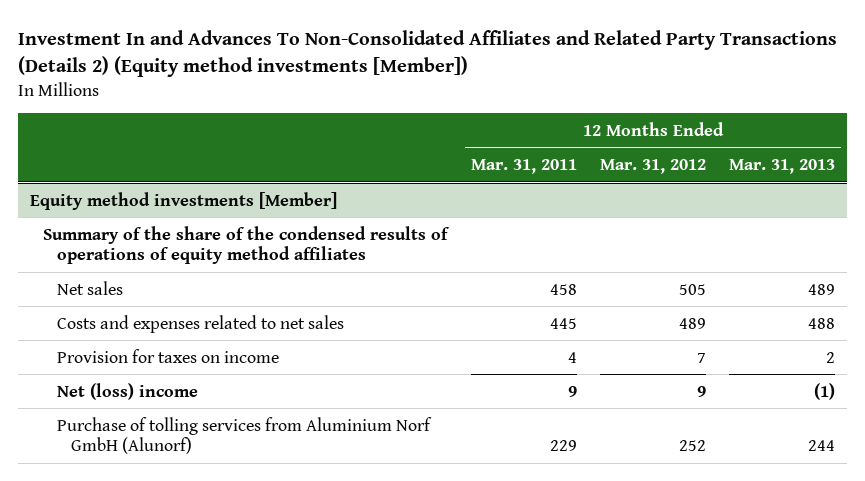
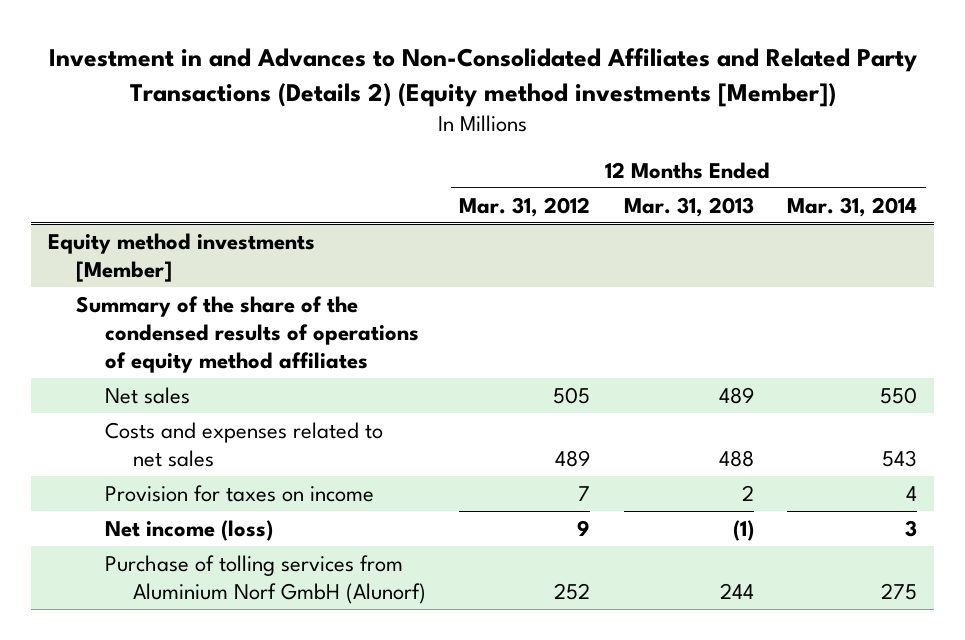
[17,30,837,78] Investment In and Advances To Non-Consolidated Affiliates and Related Party Transactions (Details 2) (Equity method investments [Member]) -> [48,47,917,107] Investment in and Advances to Non-Consolidated Affiliates and Related Party Transactions (Details 2) (Equity method investments [Member])
[470,159,577,175] Mar. 31, 2011 -> none
none -> [787,196,918,217] Mar. 31, 2014
[57,382,199,400] Net (loss) income -> [104,519,273,541] Net income (loss)

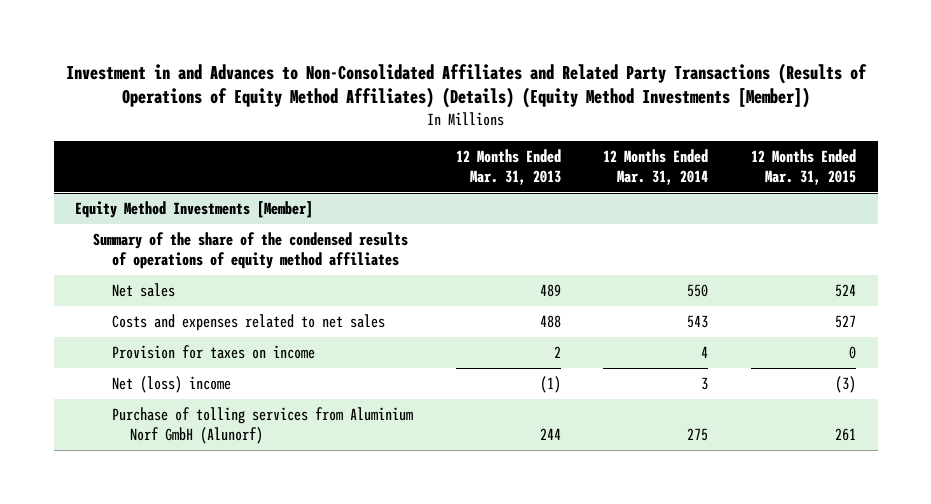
[48,47,917,107] Investment in and Advances to Non-Consolidated Affiliates and Related Party Transactions (Details 2) (Equity method investments [Member]) -> [65,62,867,109] Investment in and Advances to Non-Consolidated Affiliates and Related Party Transactions (Results of Operations of Equity Method Affiliates) (Details) (Equity Method Investments [Member])
[459,196,591,217] Mar. 31, 2012 -> none
none -> [751,149,857,185] 12 Months Ended Mar. 31, 2015
[48,232,316,283] Equity method investments [Member] -> [75,201,314,219] Equity Method Investments [Member]
[104,519,273,541] Net income (loss) -> [111,376,231,394] Net (loss) income

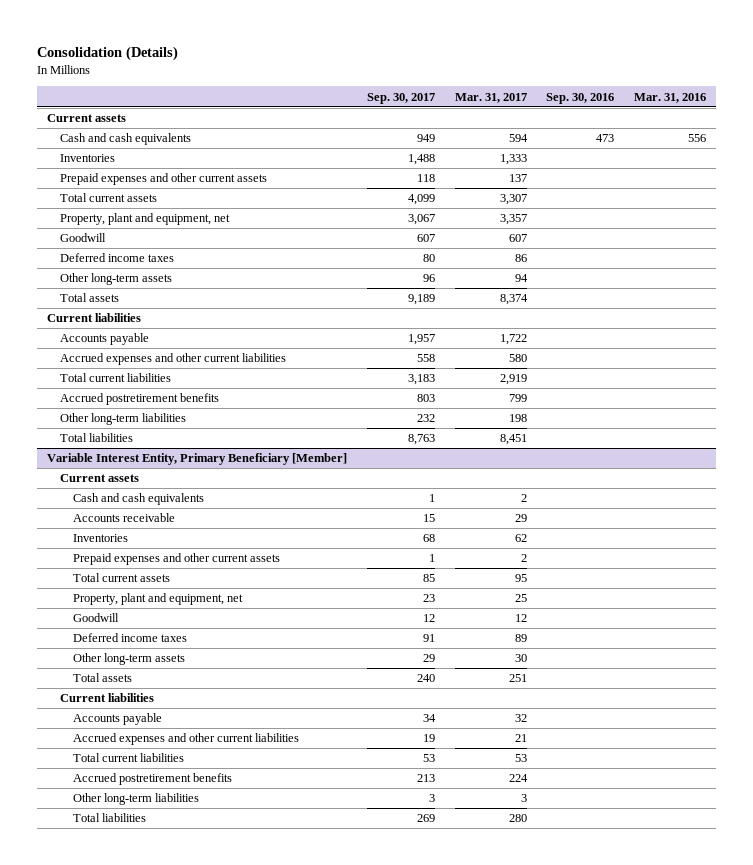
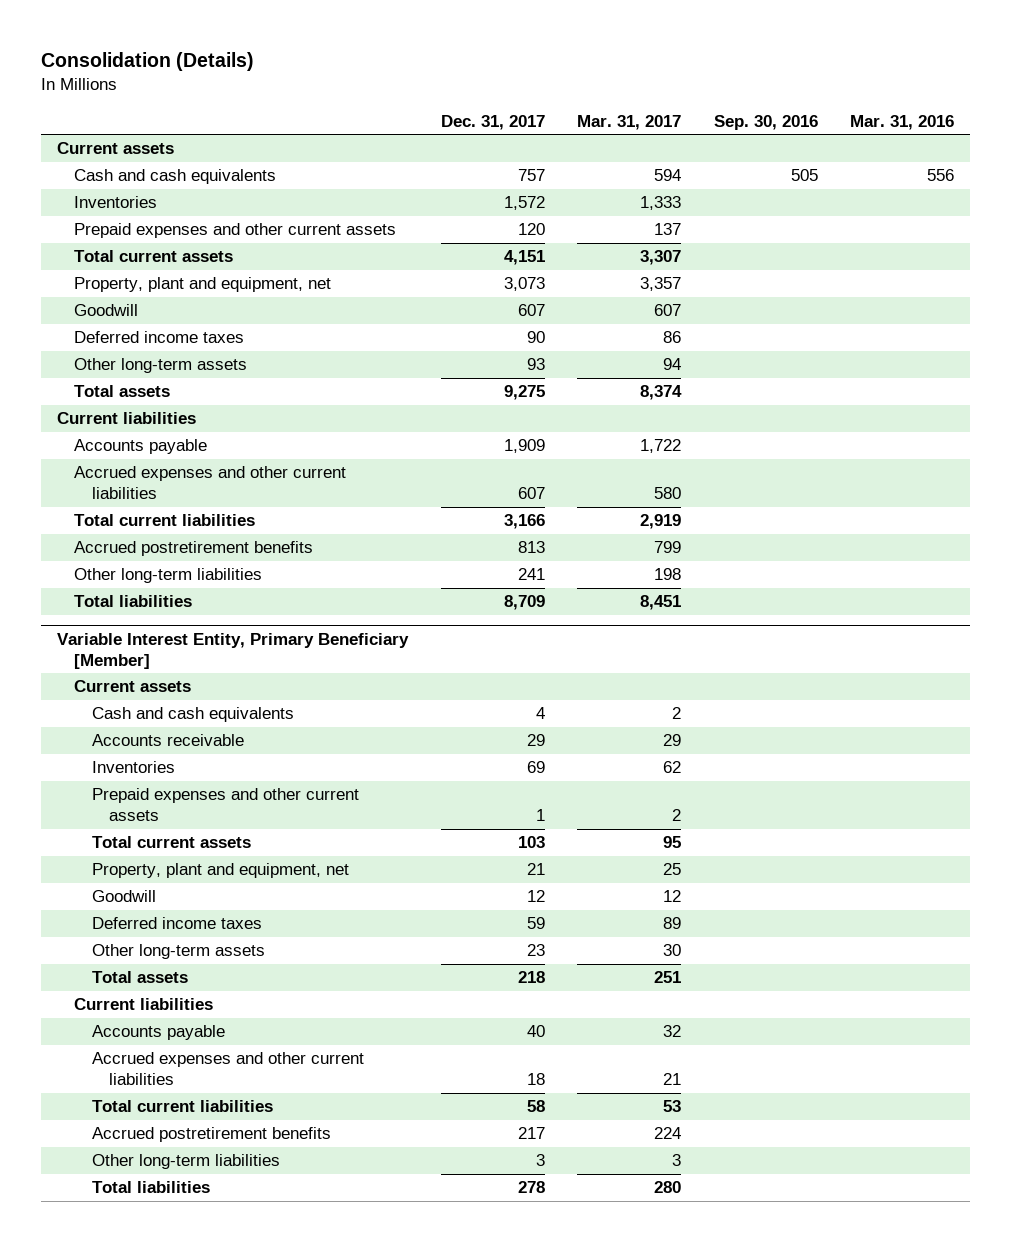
[367,92,436,104] Sep. 30, 2017 -> none
none -> [440,114,545,130] Dec. 31, 2017
[596,134,615,143] 473 -> [790,169,818,182] 505

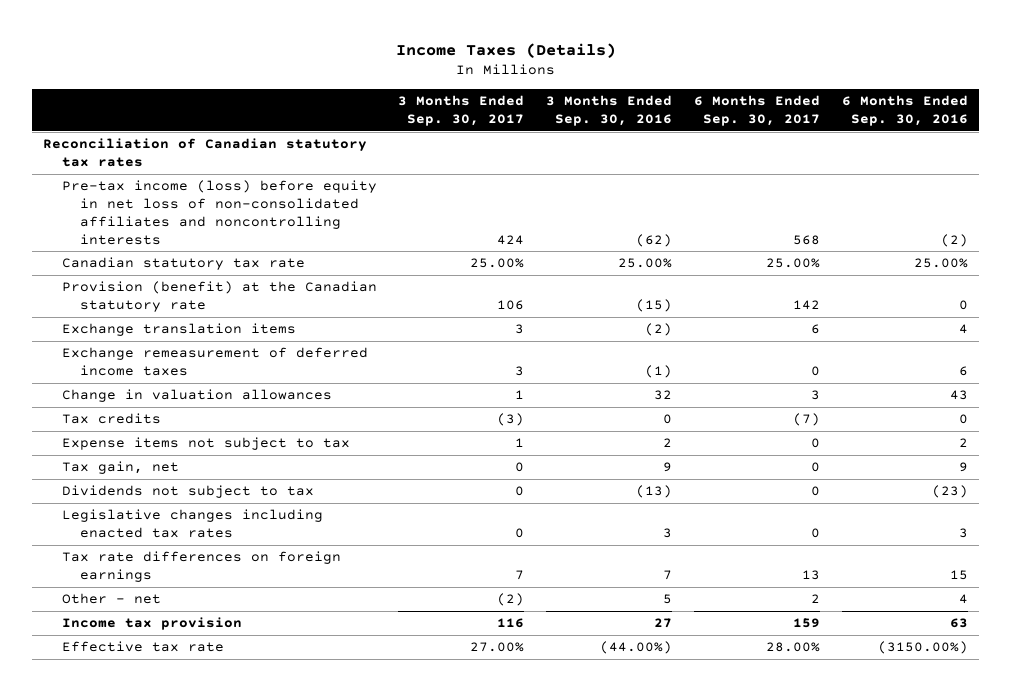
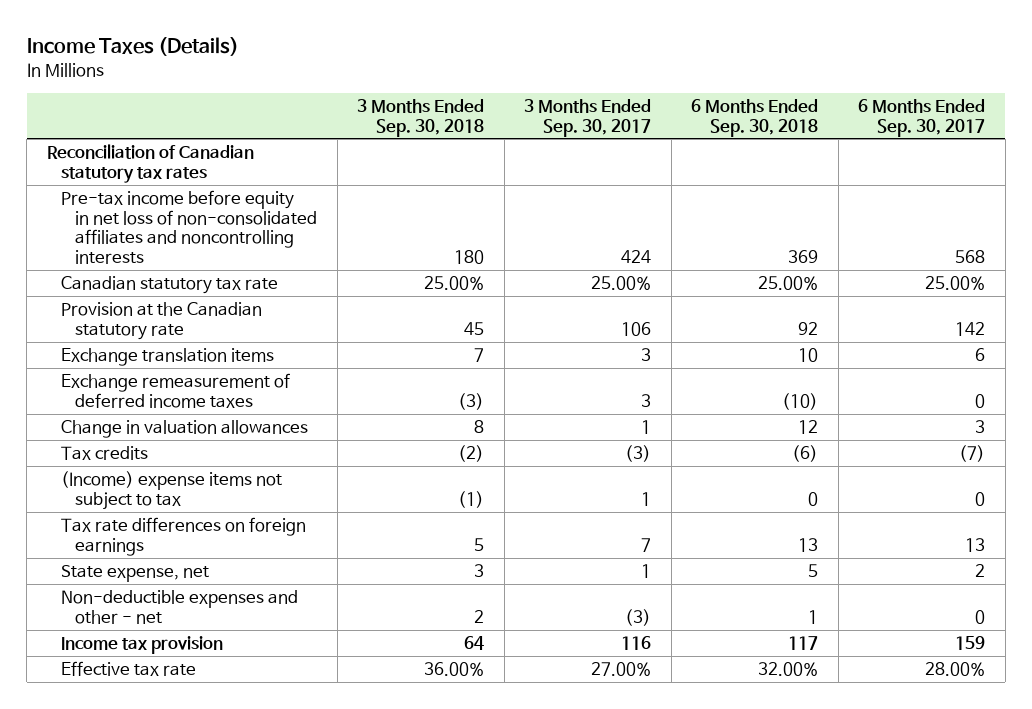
[546,95,673,127] 3 Months Ended Sep. 30, 2016 -> none
[842,95,969,127] 6 Months Ended Sep. 30, 2016 -> none
none -> [357,98,485,137] 3 Months Ended Sep. 30, 2018
none -> [691,98,819,137] 6 Months Ended Sep. 30, 2018
[61,180,377,245] Pre-tax income (loss) before equity in net loss of non-consolidated affiliates and noncontrolling interests -> [60,190,318,265] Pre-tax income before equity in net loss of non-consolidated affiliates and noncontrolling interests
[61,281,377,313] Provision (benefit) at the Canadian statutory rate -> [60,302,262,340] Provision at the Canadian statutory rate
[61,461,179,475] Tax gain, net -> none
[61,485,314,499] Dividends not subject to tax -> none
[61,509,323,539] Legislative changes including enacted tax rates -> none
[61,437,350,451] Expense items not subject to tax -> [60,471,282,510] (Income) expense items not subject to tax
none -> [60,565,209,583] State expense, net
[61,593,161,605] Other - net -> [60,590,298,624] Non-deductible expenses and other - net
[497,593,525,607] (2) -> [625,608,652,626] (3)
[811,594,821,604] 2 -> [975,609,986,624] 0

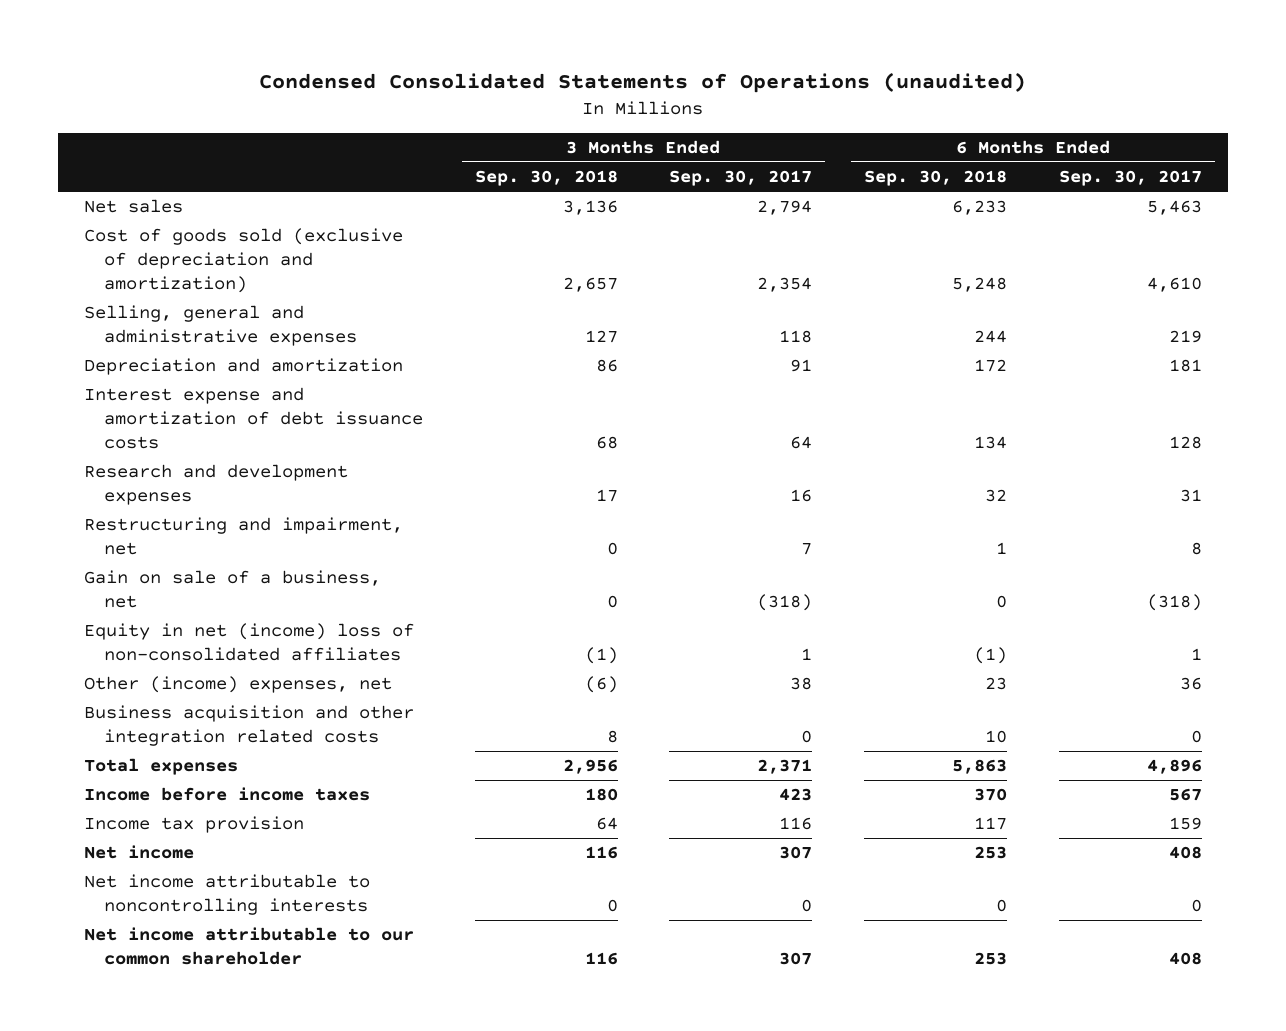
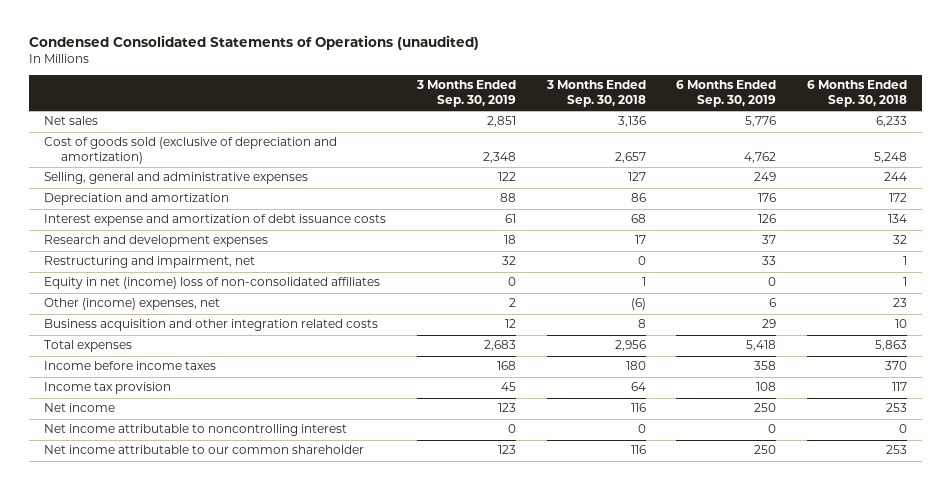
[669,170,813,187] Sep. 30, 2017 -> none
[1058,170,1202,187] Sep. 30, 2017 -> none
none -> [415,80,516,108] 3 Months Ended Sep. 30, 2019
none -> [676,80,777,108] 6 Months Ended Sep. 30, 2019
[83,570,381,608] Gain on sale of a business, net -> none
[584,646,618,664] (1) -> [641,277,646,287] 1
[974,646,1008,664] (1) -> [902,277,907,287] 1
[83,874,370,915] Net income attributable to noncontrolling interests -> [44,424,348,437] Net income attributable to noncontrolling interest

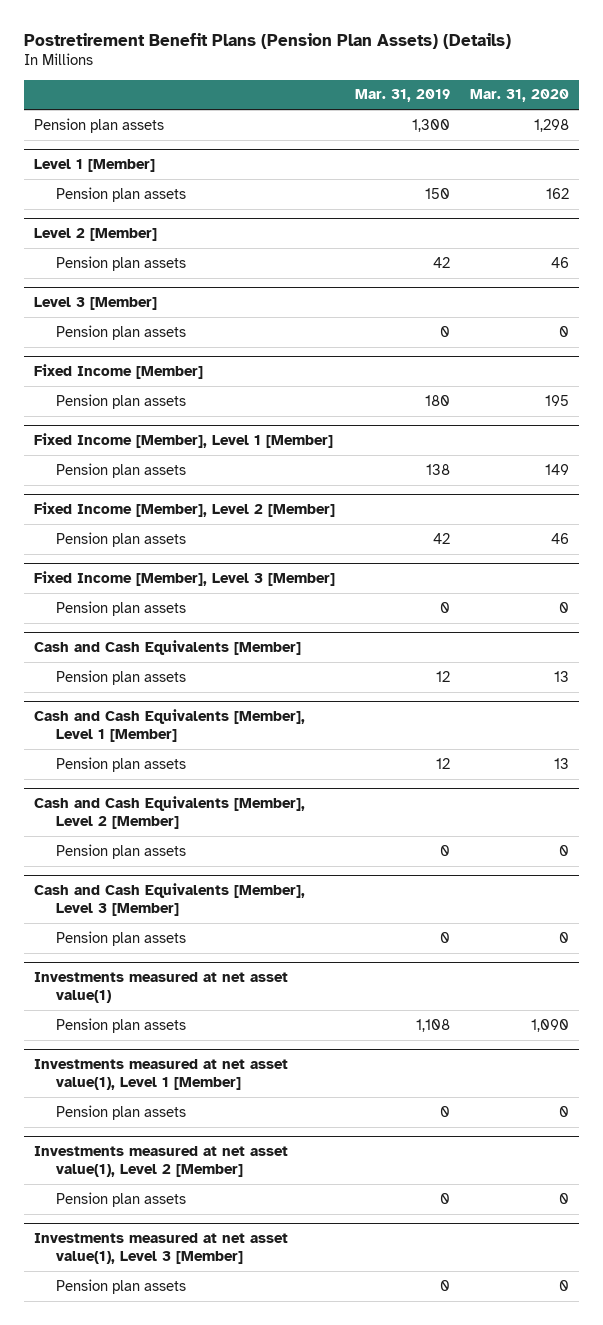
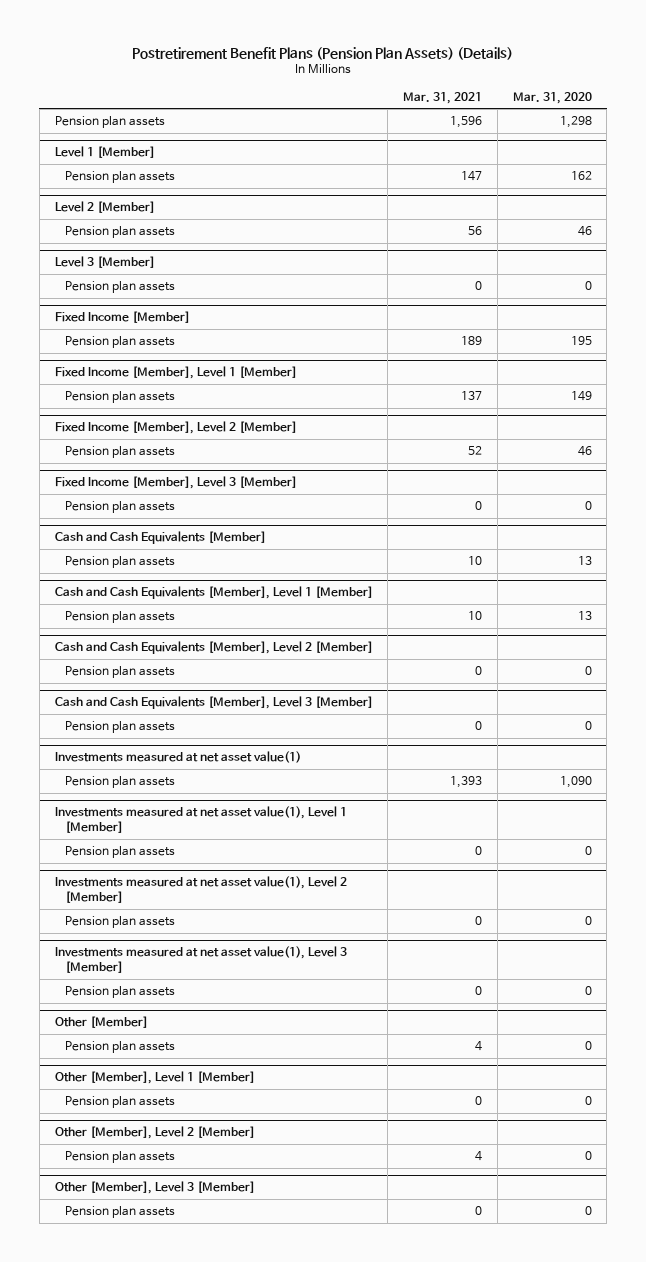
[355,89,451,103] Mar. 31, 2019 -> none
none -> [403,91,483,104] Mar. 31, 2021
none -> [54,1016,148,1029] Other [Member]
none -> [65,1040,176,1053] Pension plan assets
none -> [54,1071,255,1085] Other [Member], Level 1 [Member]
none -> [65,1095,176,1108] Pension plan assets
none -> [54,1126,255,1140] Other [Member], Level 2 [Member]
none -> [65,1150,176,1163] Pension plan assets
none -> [54,1181,255,1195] Other [Member], Level 3 [Member]
none -> [65,1205,176,1218] Pension plan assets

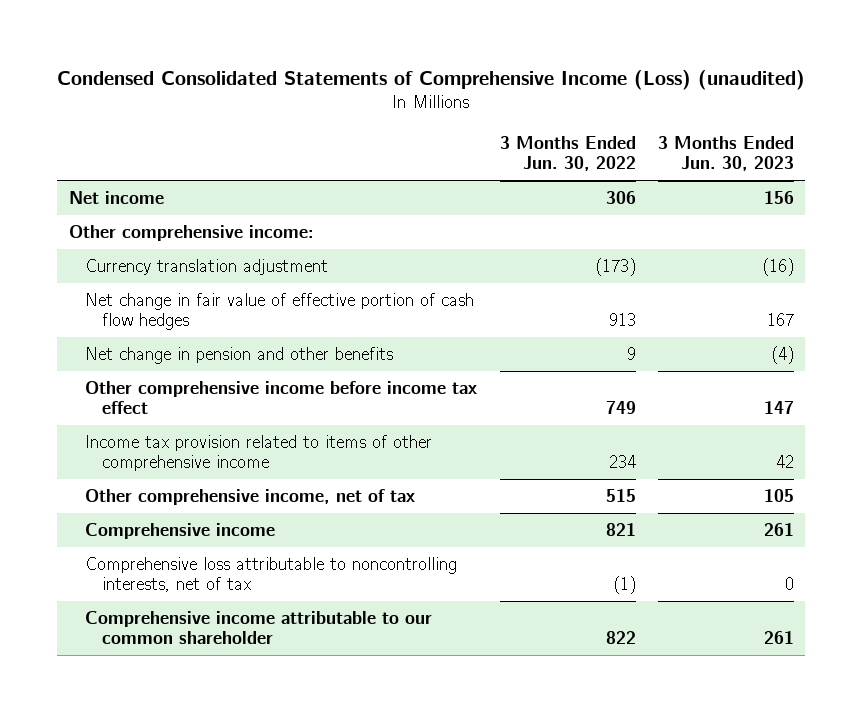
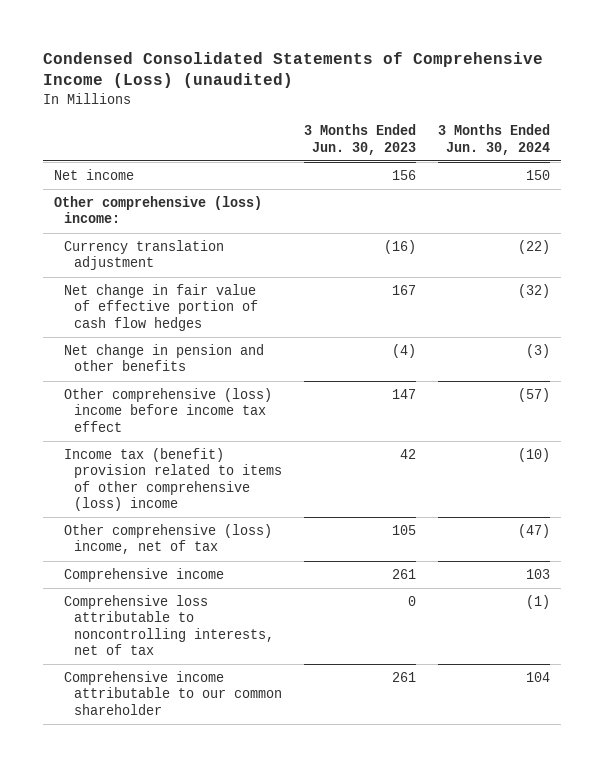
[499,135,636,172] 3 Months Ended Jun. 30, 2022 -> none
none -> [437,124,550,155] 3 Months Ended Jun. 30, 2024
[68,225,314,242] Other comprehensive income: -> [53,196,262,224] Other comprehensive (loss) income:
[85,381,478,415] Other comprehensive income before income tax effect -> [63,388,272,432] Other comprehensive (loss) income before income tax effect
[85,435,433,472] Income tax provision related to items of other comprehensive income -> [63,448,282,512] Income tax (benefit) provision related to items of other comprehensive (loss) income
[85,489,416,506] Other comprehensive income, net of tax -> [63,524,272,555] Other comprehensive (loss) income, net of tax

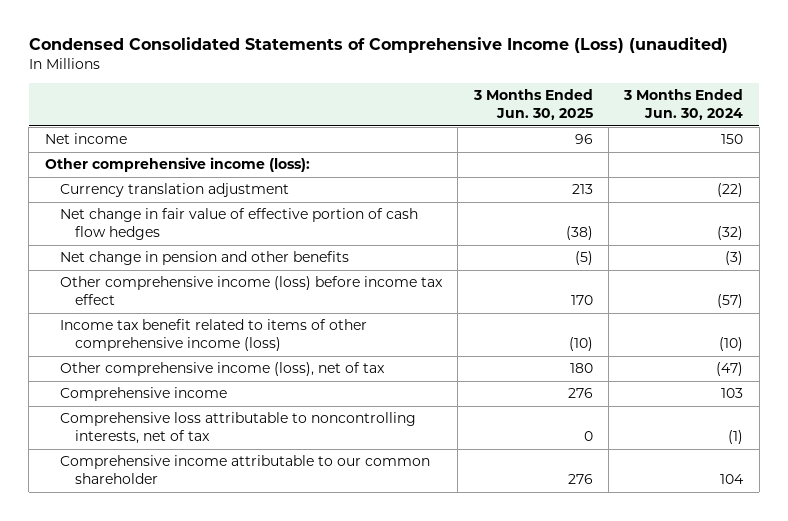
[303,124,416,155] 3 Months Ended Jun. 30, 2023 -> none
none -> [472,89,593,120] 3 Months Ended Jun. 30, 2025
[53,196,262,224] Other comprehensive (loss) income: -> [44,157,310,173] Other comprehensive income (loss):
[63,388,272,432] Other comprehensive (loss) income before income tax effect -> [59,276,443,306] Other comprehensive income (loss) before income tax effect
[63,448,282,512] Income tax (benefit) provision related to items of other comprehensive (loss) income -> [59,319,367,352] Income tax benefit related to items of other comprehensive income (loss)
[63,524,272,555] Other comprehensive (loss) income, net of tax -> [59,362,385,377] Other comprehensive income (loss), net of tax

